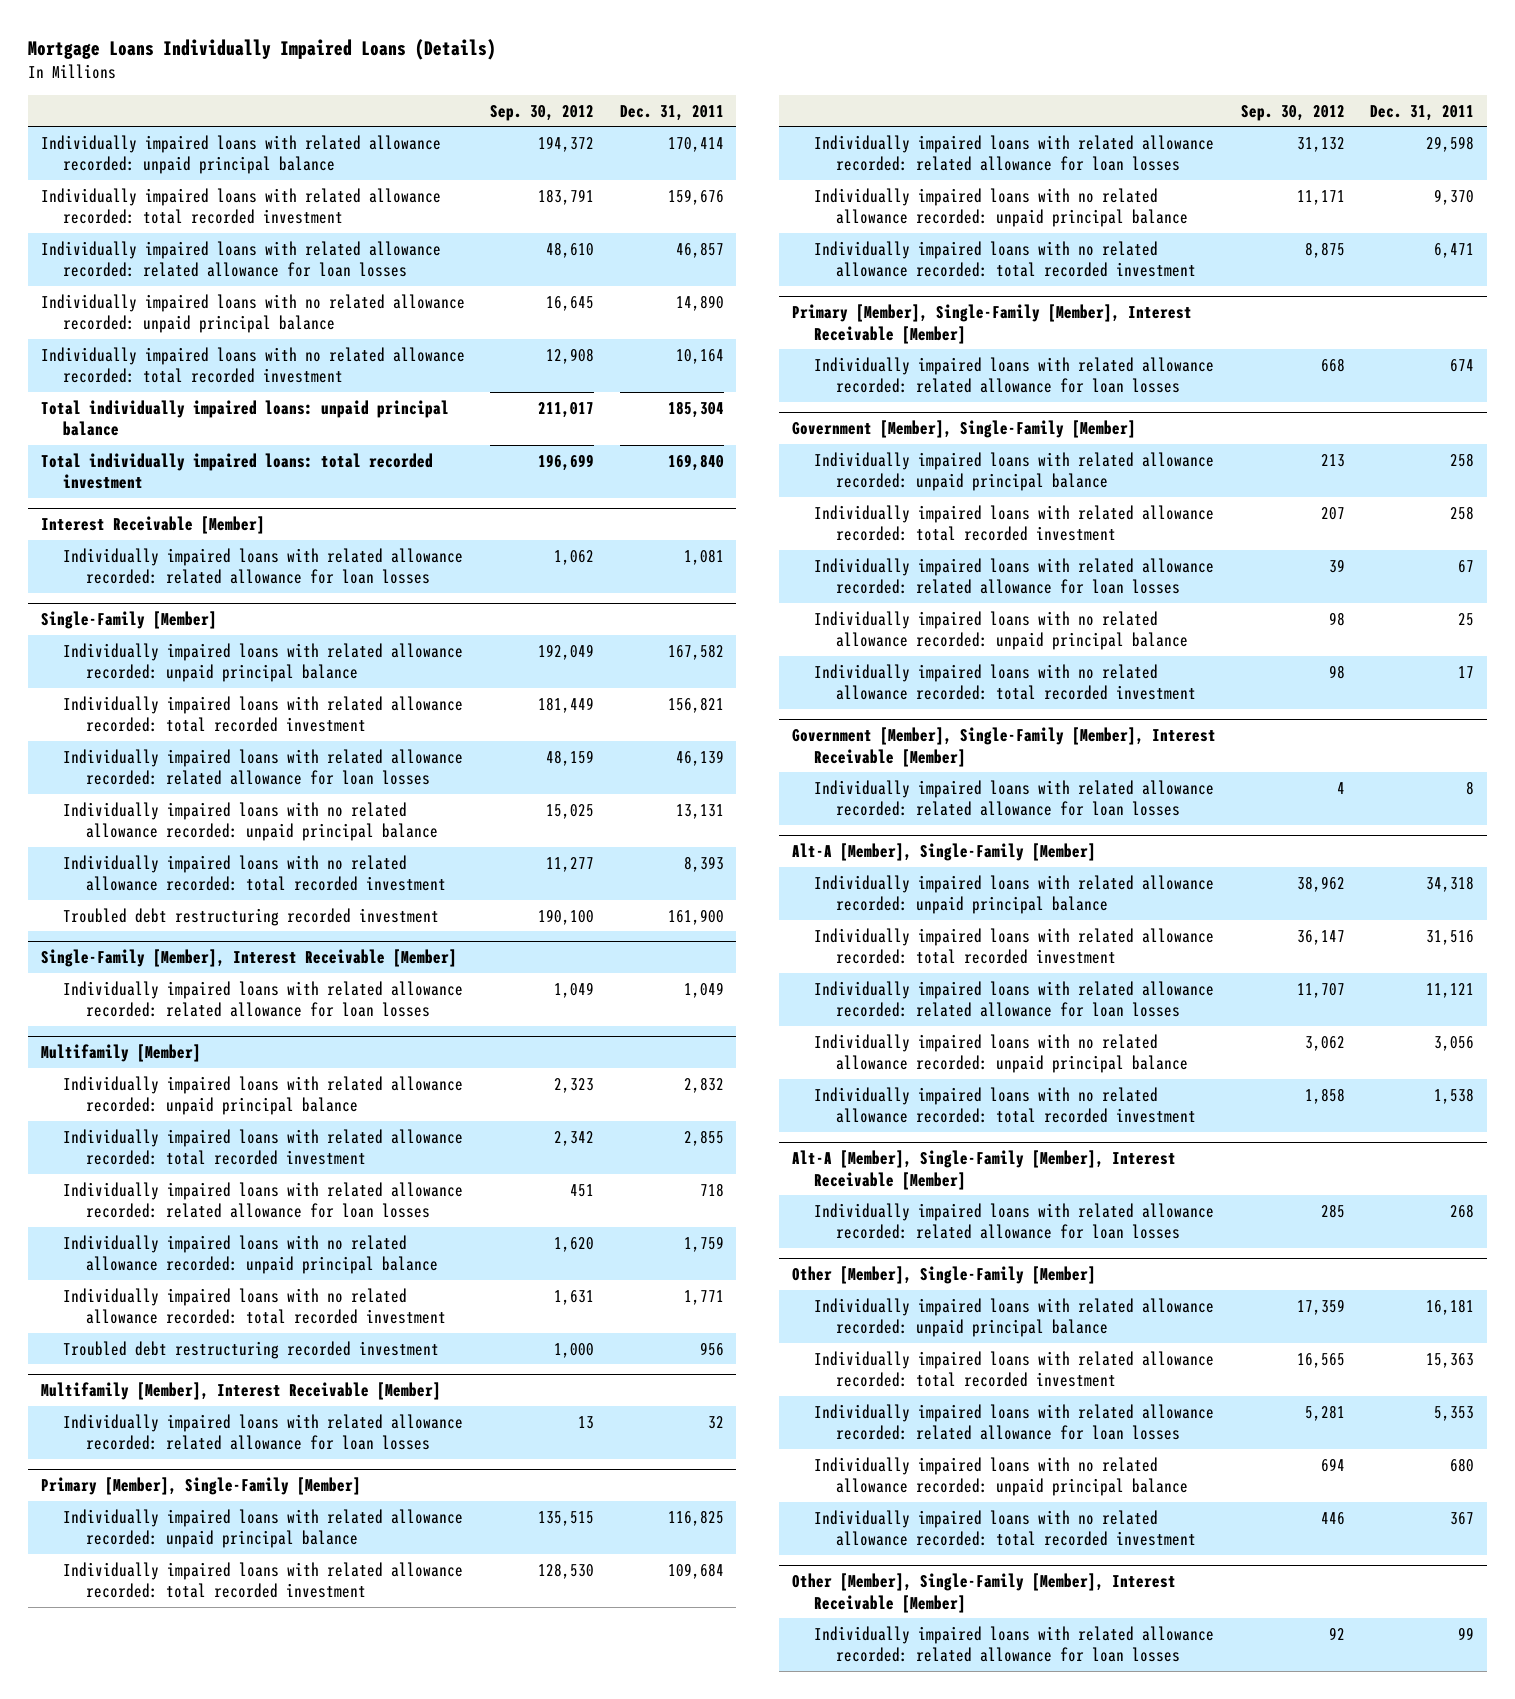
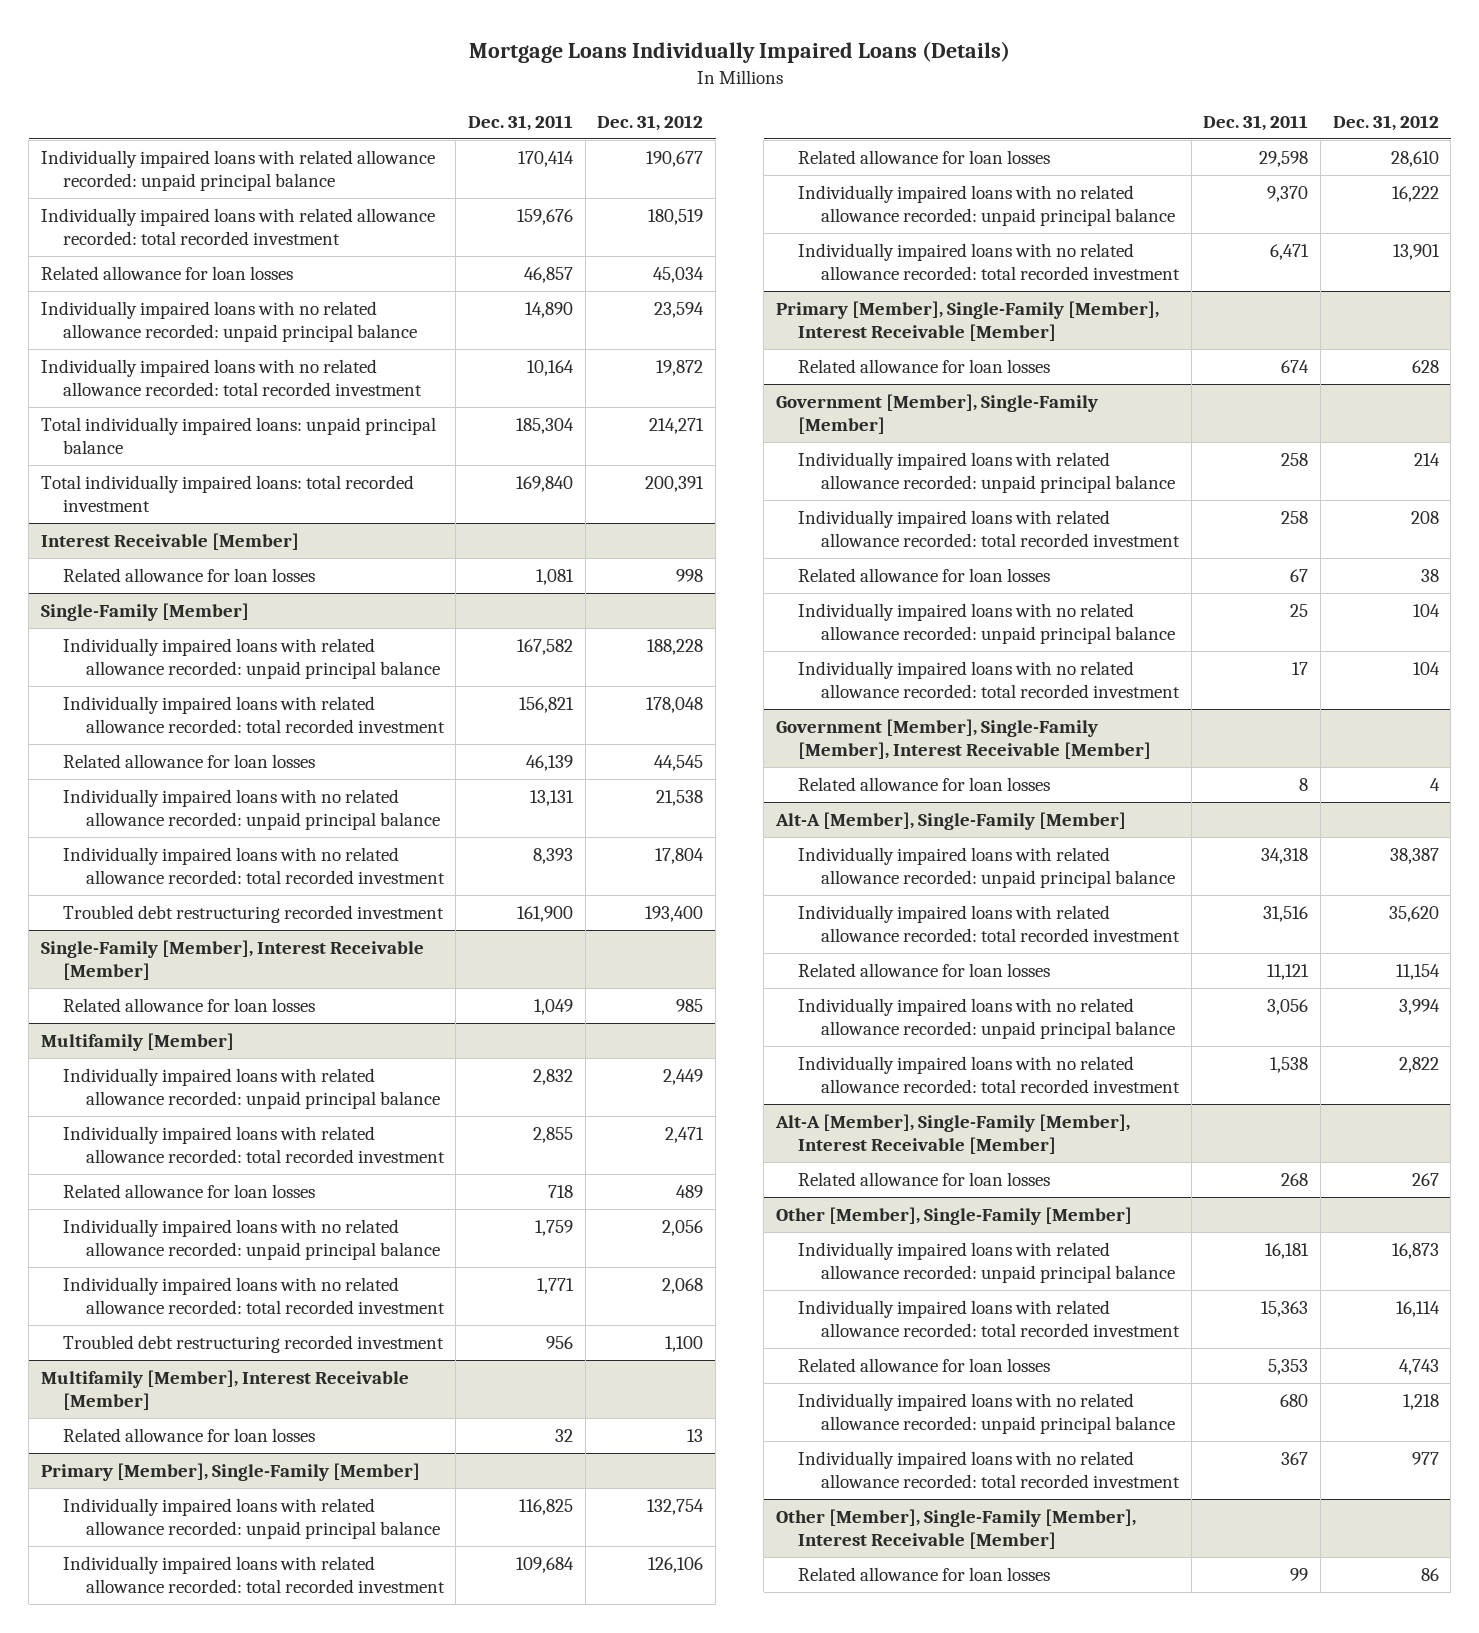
[490,104,595,121] Sep. 30, 2012 -> none
none -> [597,114,704,131] Dec. 31, 2012
[41,240,442,277] Individually impaired loans with related allowance recorded: related allowance for loan losses -> [40,266,293,281] Related allowance for loan losses
[63,547,464,584] Individually impaired loans with related allowance recorded: related allowance for loan losses -> [63,568,316,583] Related allowance for loan losses
[63,748,464,785] Individually impaired loans with related allowance recorded: related allowance for loan losses -> [63,754,316,769] Related allowance for loan losses
[63,980,464,1017] Individually impaired loans with related allowance recorded: related allowance for loan losses -> [63,998,316,1013] Related allowance for loan losses
[63,1181,464,1218] Individually impaired loans with related allowance recorded: related allowance for loan losses -> [63,1184,316,1199] Related allowance for loan losses
[63,1413,464,1450] Individually impaired loans with related allowance recorded: related allowance for loan losses -> [63,1428,316,1443] Related allowance for loan losses
[814,134,1215,171] Individually impaired loans with related allowance recorded: related allowance for loan losses -> [798,150,1051,165] Related allowance for loan losses
[814,356,1215,393] Individually impaired loans with related allowance recorded: related allowance for loan losses -> [798,359,1051,374] Related allowance for loan losses
[814,557,1215,594] Individually impaired loans with related allowance recorded: related allowance for loan losses -> [798,568,1051,583] Related allowance for loan losses
[814,779,1215,816] Individually impaired loans with related allowance recorded: related allowance for loan losses -> [798,777,1051,792] Related allowance for loan losses
[814,980,1215,1017] Individually impaired loans with related allowance recorded: related allowance for loan losses -> [798,963,1051,978] Related allowance for loan losses
[814,1202,1215,1239] Individually impaired loans with related allowance recorded: related allowance for loan losses -> [798,1172,1051,1187] Related allowance for loan losses
[814,1403,1215,1440] Individually impaired loans with related allowance recorded: related allowance for loan losses -> [798,1358,1051,1373] Related allowance for loan losses
[814,1625,1215,1662] Individually impaired loans with related allowance recorded: related allowance for loan losses -> [798,1567,1051,1582] Related allowance for loan losses

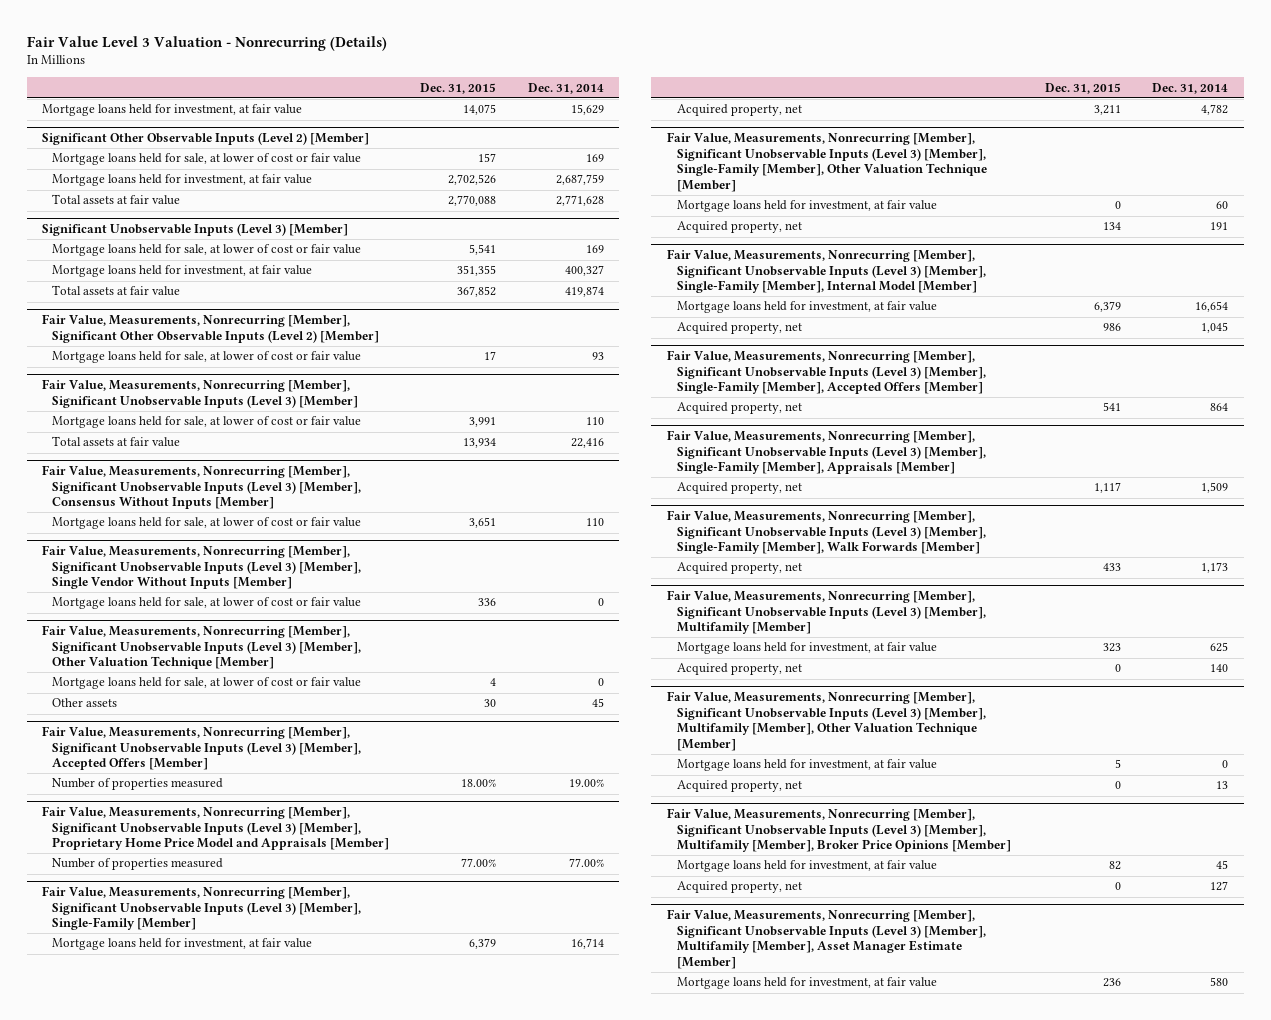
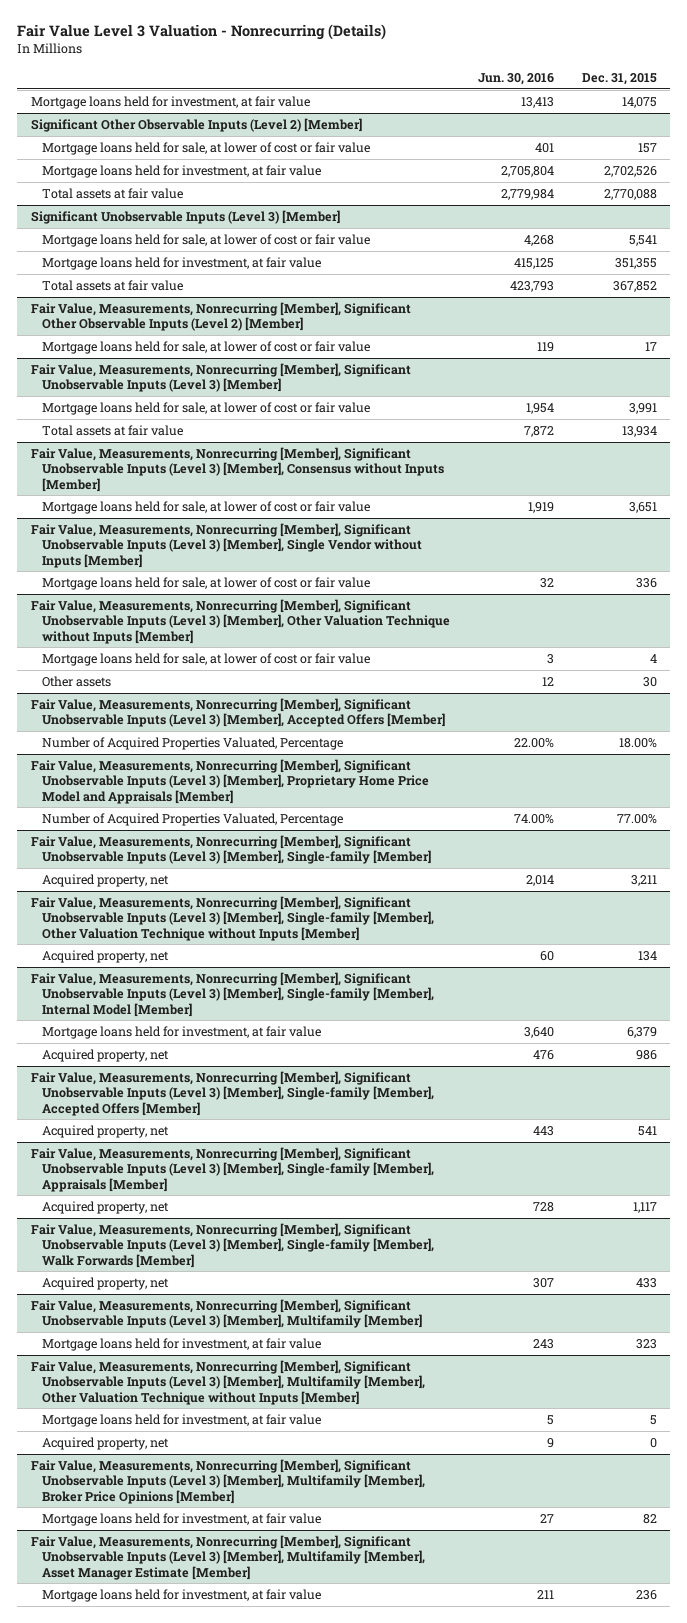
[527,82,604,94] Dec. 31, 2014 -> none
none -> [477,73,554,86] Jun. 30, 2016
[42,465,362,510] Fair Value, Measurements, Nonrecurring [Member], Significant Unobservable Inputs (Level 3) [Member], Consensus Without Inputs [Member] -> [30,446,445,492] Fair Value, Measurements, Nonrecurring [Member], Significant Unobservable Inputs (Level 3) [Member], Consensus without Inputs [Member]
[42,545,362,590] Fair Value, Measurements, Nonrecurring [Member], Significant Unobservable Inputs (Level 3) [Member], Single Vendor Without Inputs [Member] -> [30,522,423,568] Fair Value, Measurements, Nonrecurring [Member], Significant Unobservable Inputs (Level 3) [Member], Single Vendor without Inputs [Member]
[42,625,362,670] Fair Value, Measurements, Nonrecurring [Member], Significant Unobservable Inputs (Level 3) [Member], Other Valuation Technique [Member] -> [30,598,451,644] Fair Value, Measurements, Nonrecurring [Member], Significant Unobservable Inputs (Level 3) [Member], Other Valuation Technique without Inputs [Member]
[52,778,224,791] Number of properties measured -> [42,736,344,750] Number of Acquired Properties Valuated, Percentage
[52,938,313,951] Mortgage loans held for investment, at fair value -> none
[52,858,224,871] Number of properties measured -> [42,812,344,826] Number of Acquired Properties Valuated, Percentage
[42,886,362,931] Fair Value, Measurements, Nonrecurring [Member], Significant Unobservable Inputs (Level 3) [Member], Single-Family [Member] -> [30,834,432,865] Fair Value, Measurements, Nonrecurring [Member], Significant Unobservable Inputs (Level 3) [Member], Single-family [Member]
[676,200,937,213] Mortgage loans held for investment, at fair value -> none
[666,132,987,192] Fair Value, Measurements, Nonrecurring [Member], Significant Unobservable Inputs (Level 3) [Member], Single-Family [Member], Other Valuation Technique [Member] -> [30,895,435,941] Fair Value, Measurements, Nonrecurring [Member], Significant Unobservable Inputs (Level 3) [Member], Single-family [Member], Other Valuation Technique without Inputs [Member]
[666,249,986,294] Fair Value, Measurements, Nonrecurring [Member], Significant Unobservable Inputs (Level 3) [Member], Single-Family [Member], Internal Model [Member] -> [30,971,435,1017] Fair Value, Measurements, Nonrecurring [Member], Significant Unobservable Inputs (Level 3) [Member], Single-family [Member], Internal Model [Member]
[666,350,986,395] Fair Value, Measurements, Nonrecurring [Member], Significant Unobservable Inputs (Level 3) [Member], Single-Family [Member], Accepted Offers [Member] -> [30,1070,435,1116] Fair Value, Measurements, Nonrecurring [Member], Significant Unobservable Inputs (Level 3) [Member], Single-family [Member], Accepted Offers [Member]
[666,430,986,475] Fair Value, Measurements, Nonrecurring [Member], Significant Unobservable Inputs (Level 3) [Member], Single-Family [Member], Appraisals [Member] -> [30,1146,435,1192] Fair Value, Measurements, Nonrecurring [Member], Significant Unobservable Inputs (Level 3) [Member], Single-family [Member], Appraisals [Member]
[666,510,986,555] Fair Value, Measurements, Nonrecurring [Member], Significant Unobservable Inputs (Level 3) [Member], Single-Family [Member], Walk Forwards [Member] -> [30,1222,435,1268] Fair Value, Measurements, Nonrecurring [Member], Significant Unobservable Inputs (Level 3) [Member], Single-family [Member], Walk Forwards [Member]
[676,663,802,676] Acquired property, net -> none
[666,691,986,751] Fair Value, Measurements, Nonrecurring [Member], Significant Unobservable Inputs (Level 3) [Member], Multifamily [Member], Other Valuation Technique [Member] -> [30,1359,426,1405] Fair Value, Measurements, Nonrecurring [Member], Significant Unobservable Inputs (Level 3) [Member], Multifamily [Member], Other Valuation Technique without Inputs [Member]
[676,881,802,894] Acquired property, net -> none

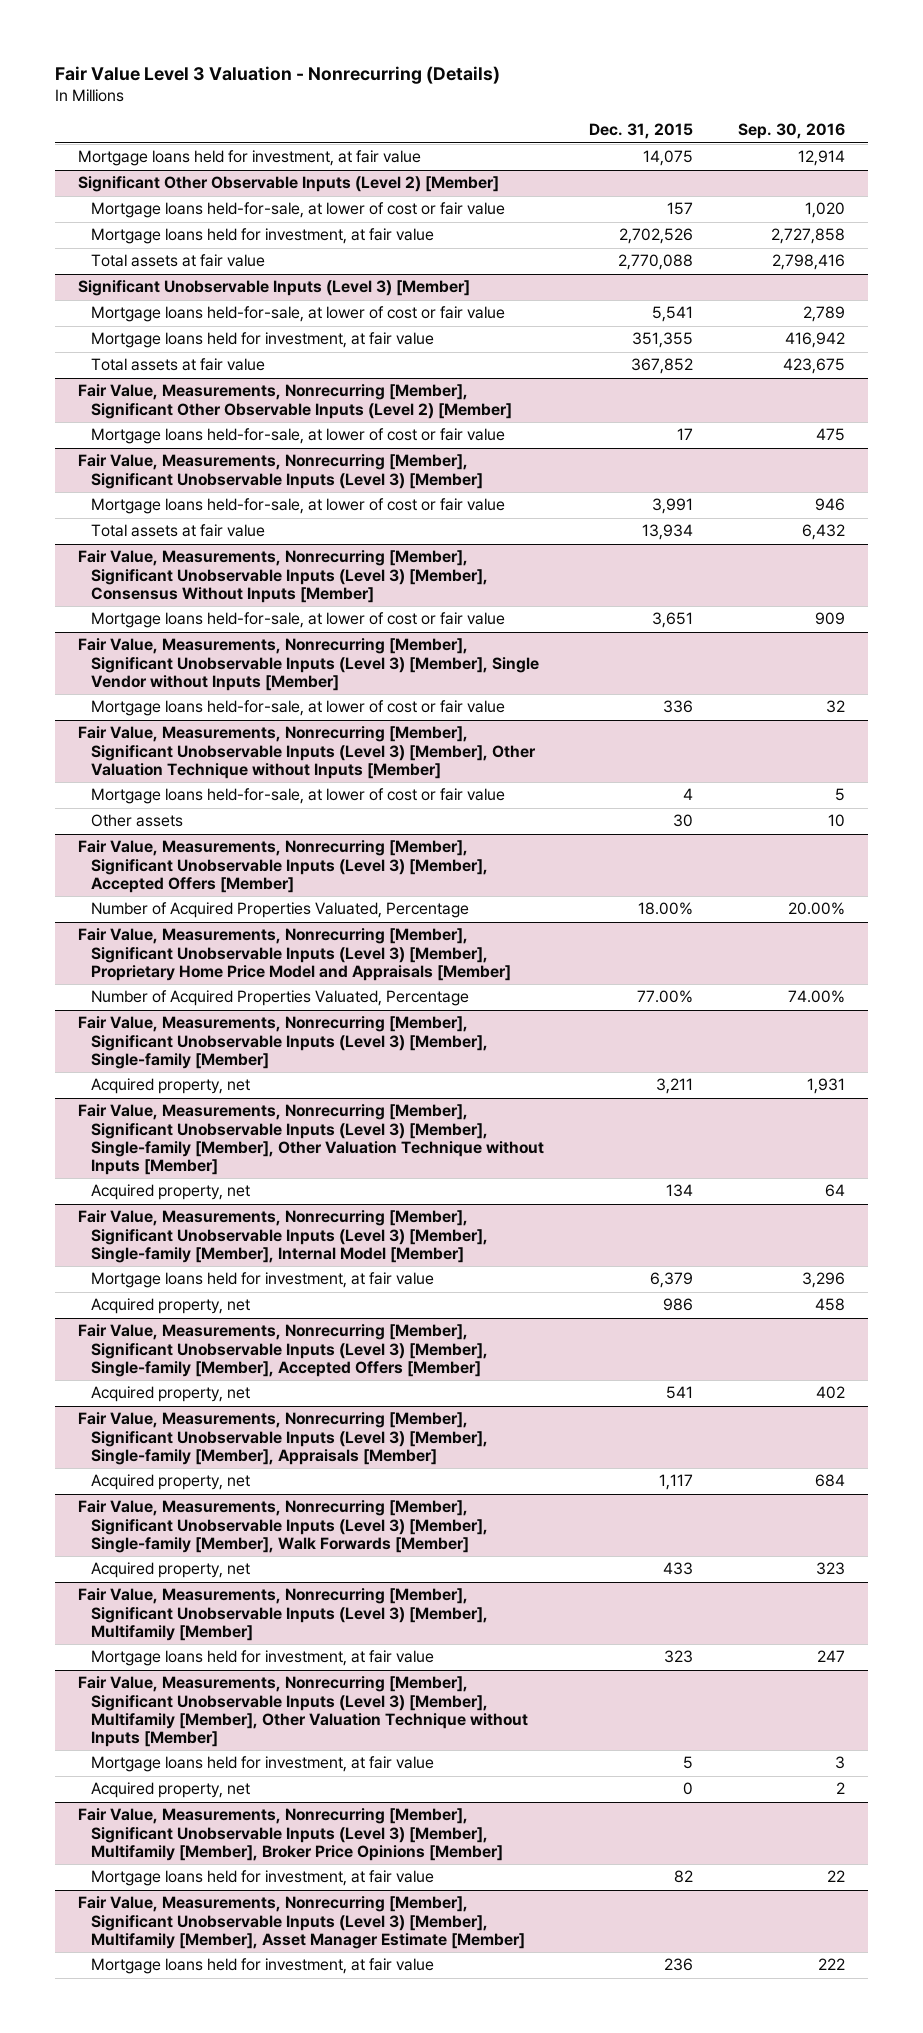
[477,73,554,86] Jun. 30, 2016 -> none
none -> [738,123,846,140] Sep. 30, 2016
[42,141,371,155] Mortgage loans held for sale, at lower of cost or fair value -> [91,202,506,219] Mortgage loans held-for-sale, at lower of cost or fair value
[42,233,371,247] Mortgage loans held for sale, at lower of cost or fair value -> [91,306,506,323] Mortgage loans held-for-sale, at lower of cost or fair value
[42,340,371,354] Mortgage loans held for sale, at lower of cost or fair value -> [91,428,506,445] Mortgage loans held-for-sale, at lower of cost or fair value
[42,401,371,415] Mortgage loans held for sale, at lower of cost or fair value -> [91,498,506,515] Mortgage loans held-for-sale, at lower of cost or fair value
[30,446,445,492] Fair Value, Measurements, Nonrecurring [Member], Significant Unobservable Inputs (Level 3) [Member], Consensus without Inputs [Member] -> [77,550,489,603] Fair Value, Measurements, Nonrecurring [Member], Significant Unobservable Inputs (Level 3) [Member], Consensus Without Inputs [Member]
[42,500,371,514] Mortgage loans held for sale, at lower of cost or fair value -> [91,612,506,629] Mortgage loans held-for-sale, at lower of cost or fair value
[42,576,371,590] Mortgage loans held for sale, at lower of cost or fair value -> [91,700,506,717] Mortgage loans held-for-sale, at lower of cost or fair value
[42,652,371,666] Mortgage loans held for sale, at lower of cost or fair value -> [91,788,506,805] Mortgage loans held-for-sale, at lower of cost or fair value

